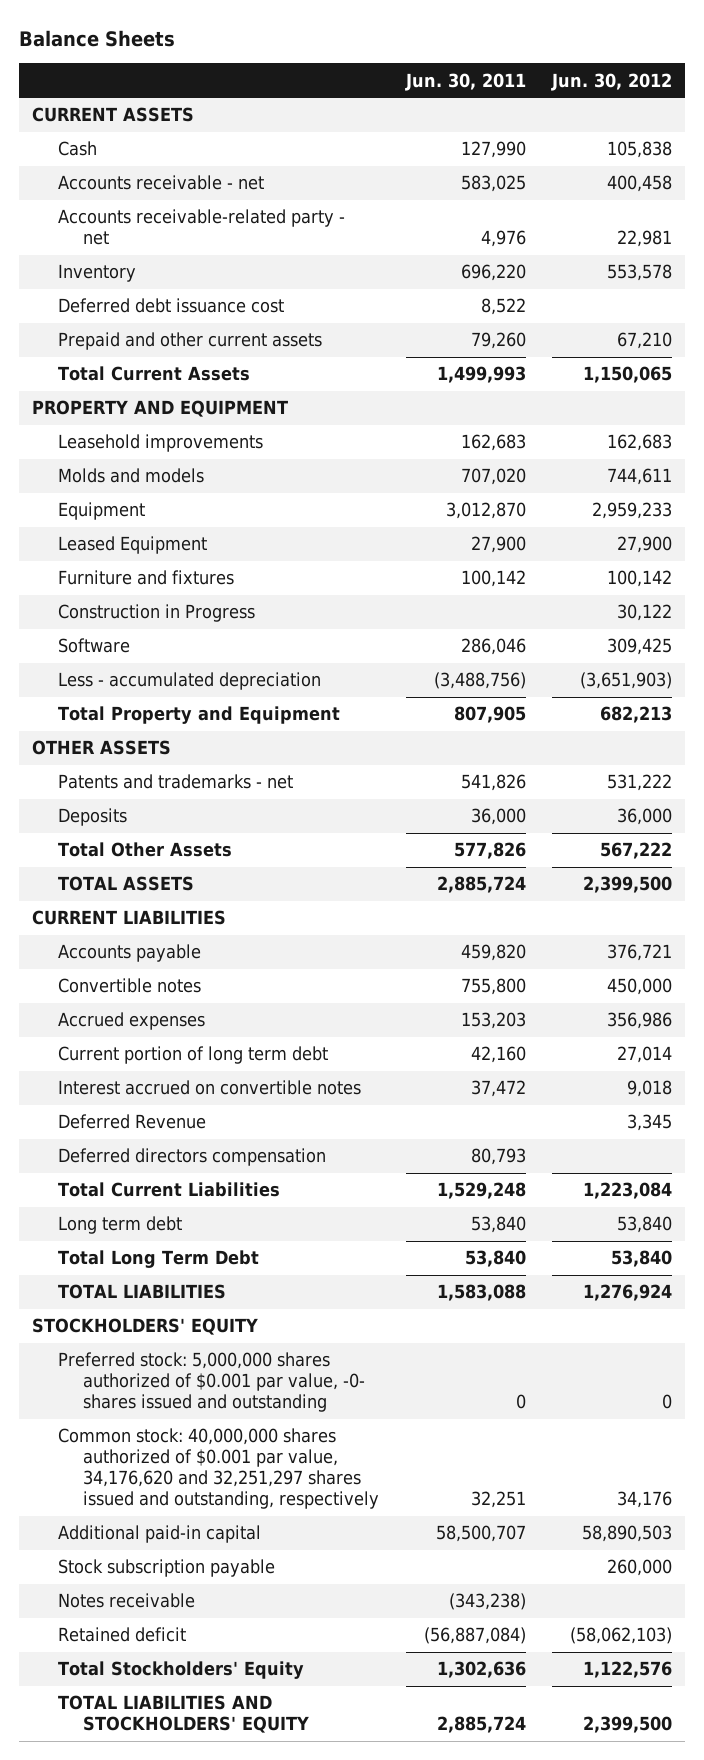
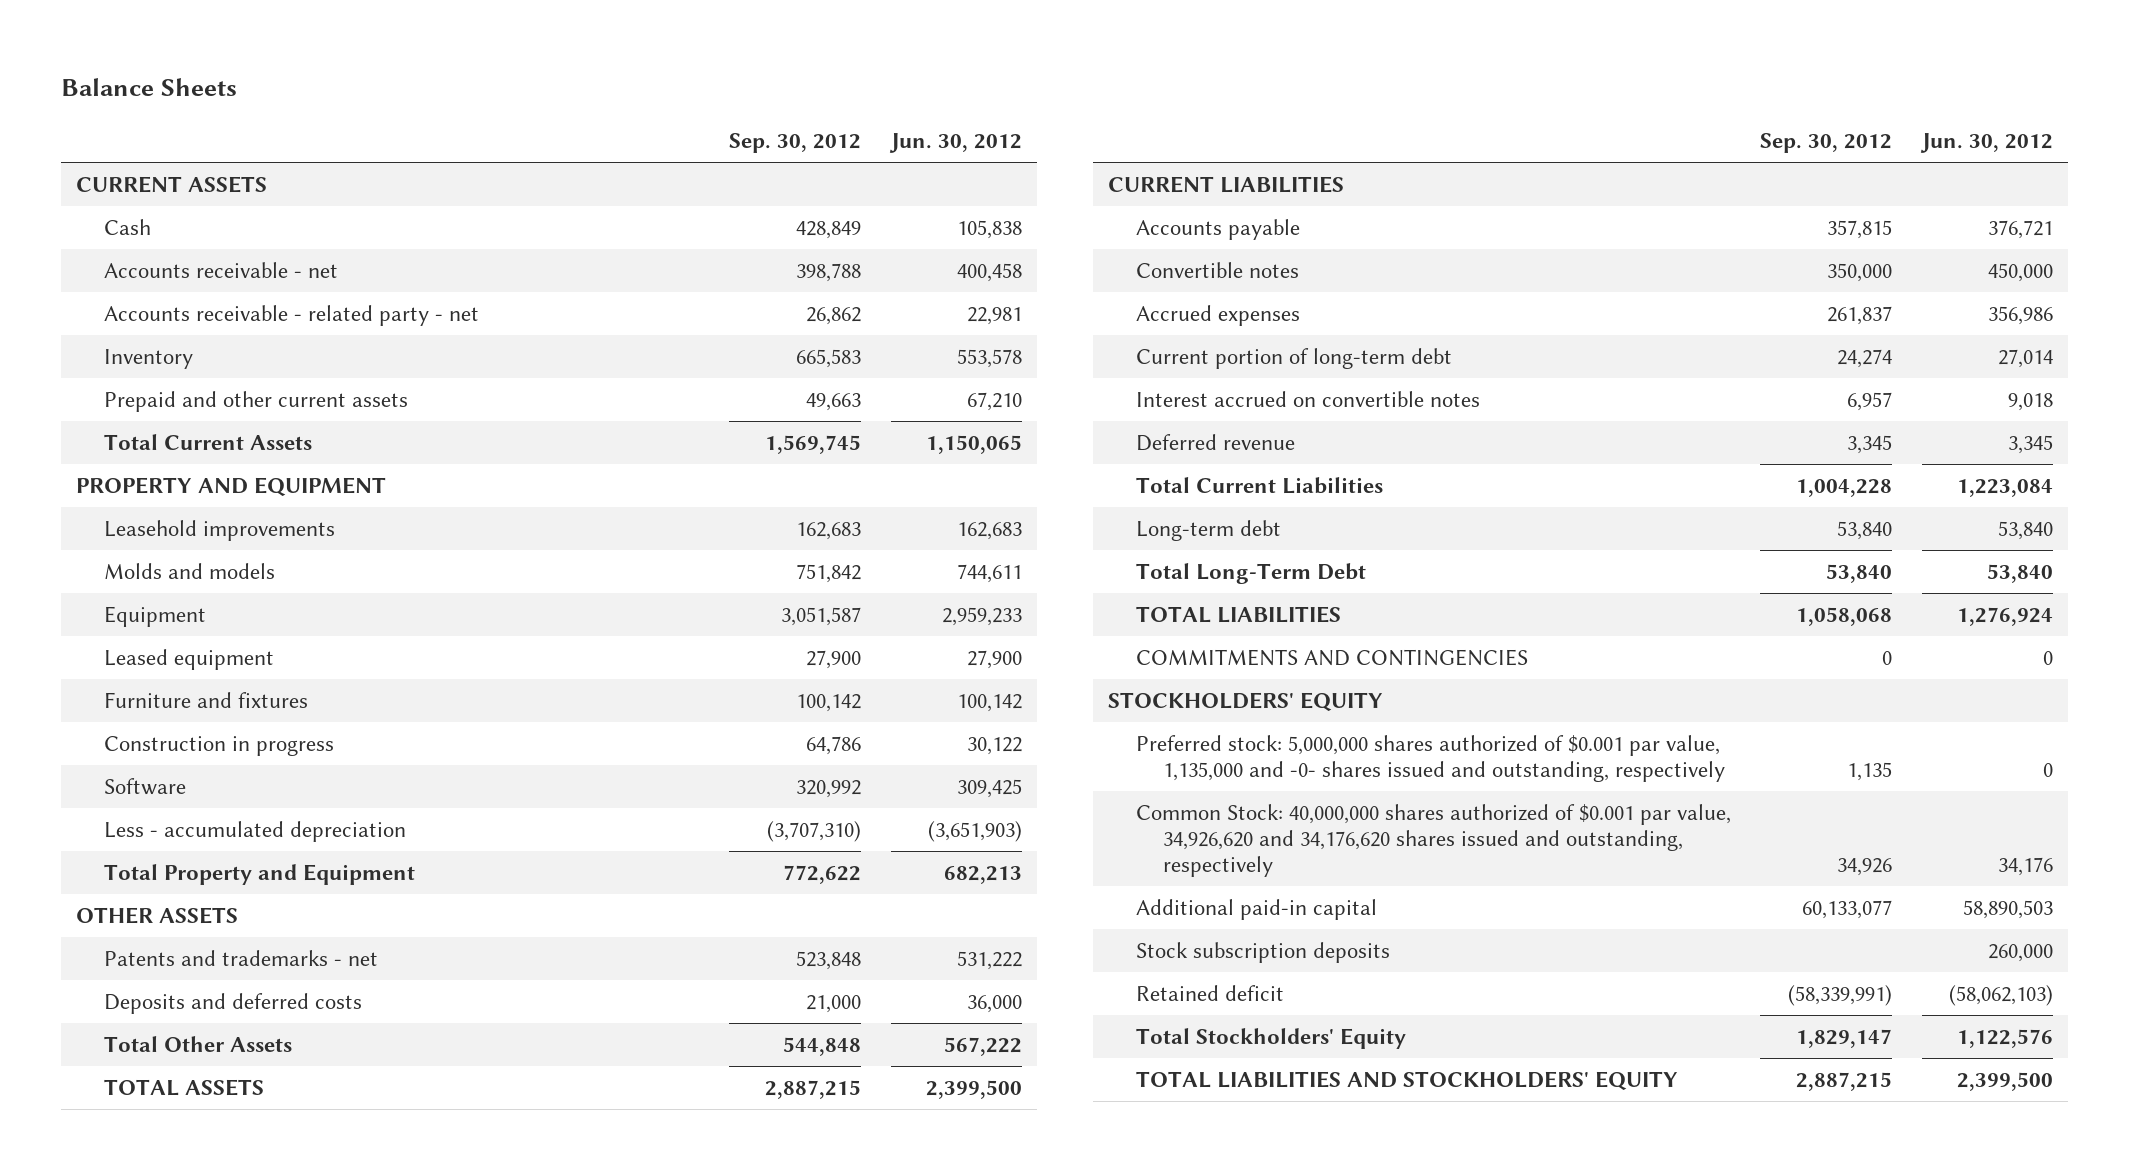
[404,72,526,91] Jun. 30, 2011 -> none
none -> [728,132,861,153] Sep. 30, 2012
[57,209,345,246] Accounts receivable-related party - net -> [103,305,479,327] Accounts receivable - related party - net
[57,298,284,314] Deferred debt issuance cost -> none
[57,536,207,555] Leased Equipment -> [103,649,274,671] Leased equipment
[57,604,255,623] Construction in Progress -> [103,736,334,757] Construction in progress
[57,808,127,827] Deposits -> [103,993,362,1015] Deposits and deferred costs
[57,1046,328,1065] Current portion of long term debt -> [1135,348,1452,370] Current portion of long-term debt
[57,1148,326,1167] Deferred directors compensation -> none
[57,1114,206,1130] Deferred Revenue -> [1135,434,1295,452] Deferred revenue
[57,1216,182,1235] Long term debt -> [1135,520,1281,542] Long-term debt
[57,1250,259,1269] Total Long Term Debt -> [1135,563,1366,585] Total Long-Term Debt
none -> [1135,649,1528,667] COMMITMENTS AND CONTINGENCIES
[57,1352,366,1413] Preferred stock: 5,000,000 shares authorized of $0.001 par value, -0- shares issued and outstanding -> [1135,735,1726,782] Preferred stock: 5,000,000 shares authorized of $0.001 par value, 1,135,000 and -0- shares issued and outstanding, respectively
[57,1428,380,1510] Common stock: 40,000,000 shares authorized of $0.001 par value, 34,176,620 and 32,251,297 shares issued and outstanding, respectively -> [1135,804,1731,877] Common Stock: 40,000,000 shares authorized of $0.001 par value, 34,926,620 and 34,176,620 shares issued and outstanding, respectively
[57,1593,195,1609] Notes receivable -> none
[57,1559,275,1578] Stock subscription payable -> [1135,942,1390,964] Stock subscription deposits

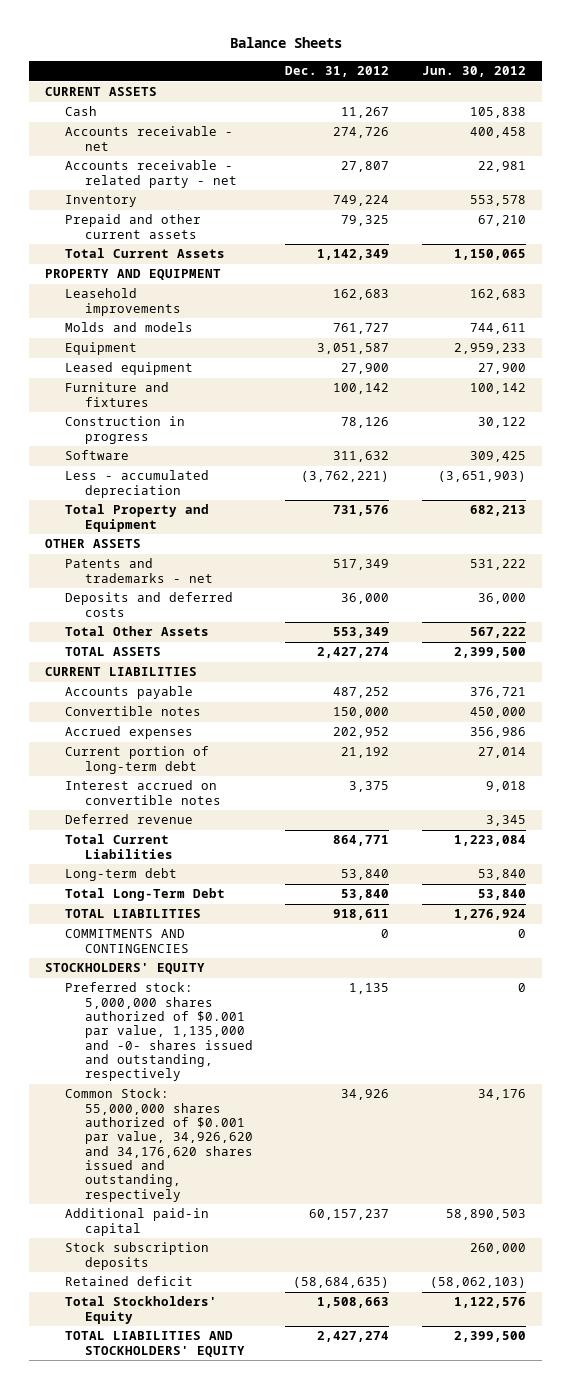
[728,132,861,153] Sep. 30, 2012 -> none
none -> [285,66,390,78] Dec. 31, 2012
[1135,804,1731,877] Common Stock: 40,000,000 shares authorized of $0.001 par value, 34,926,620 and 34,176,620 shares issued and outstanding, respectively -> [64,1088,253,1202] Common Stock: 55,000,000 shares authorized of $0.001 par value, 34,926,620 and 34,176,620 shares issued and outstanding, respectively

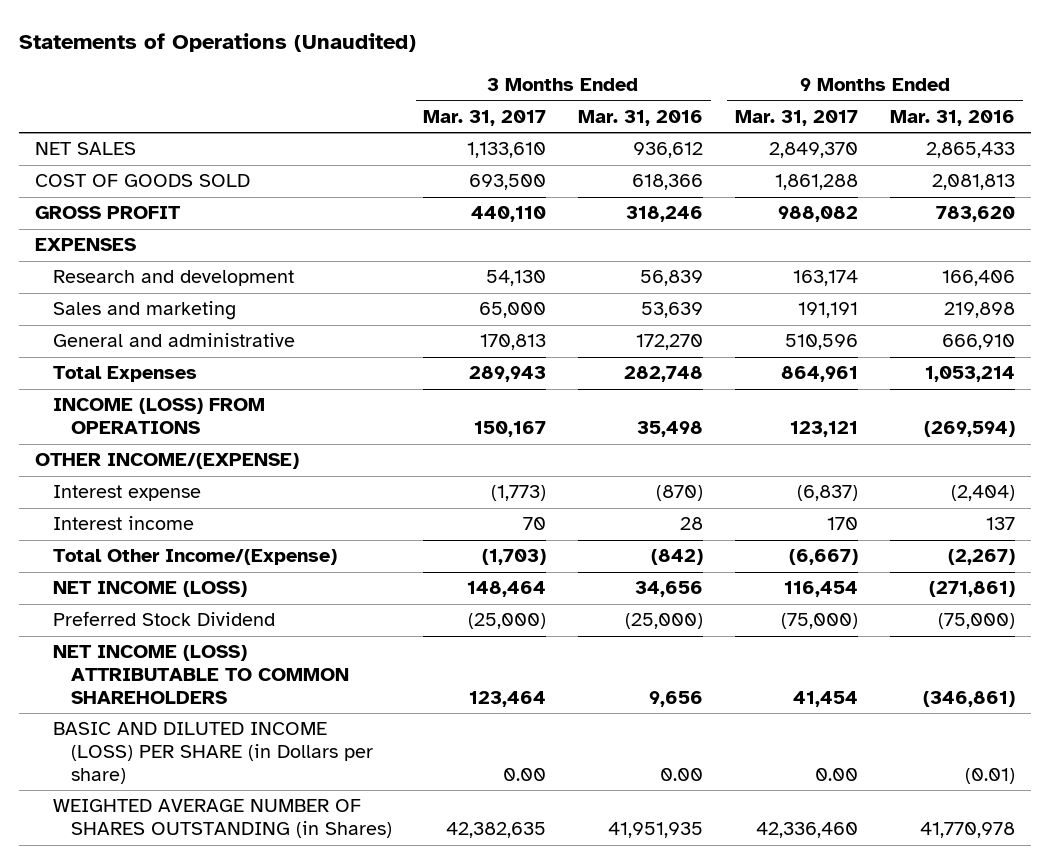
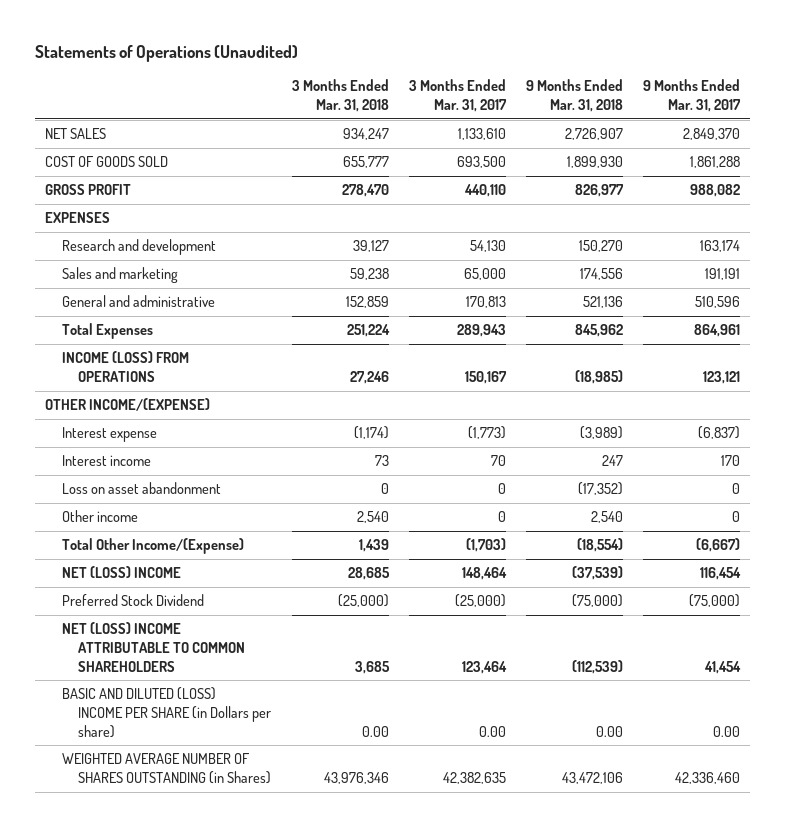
[578,109,704,126] Mar. 31, 2016 -> none
[890,109,1016,126] Mar. 31, 2016 -> none
none -> [291,79,389,113] 3 Months Ended Mar. 31, 2018
none -> [525,79,623,113] 9 Months Ended Mar. 31, 2018
none -> [61,482,221,495] Loss on asset abandonment
none -> [61,510,138,523] Other income
[53,581,248,598] NET INCOME (LOSS) -> [61,566,181,579] NET (LOSS) INCOME
[53,645,349,705] NET INCOME (LOSS) ATTRIBUTABLE TO COMMON SHAREHOLDERS -> [61,622,246,672] NET (LOSS) INCOME ATTRIBUTABLE TO COMMON SHAREHOLDERS
[53,722,373,785] BASIC AND DILUTED INCOME (LOSS) PER SHARE (in Dollars per share) -> [61,687,272,738] BASIC AND DILUTED (LOSS) INCOME PER SHARE (in Dollars per share)

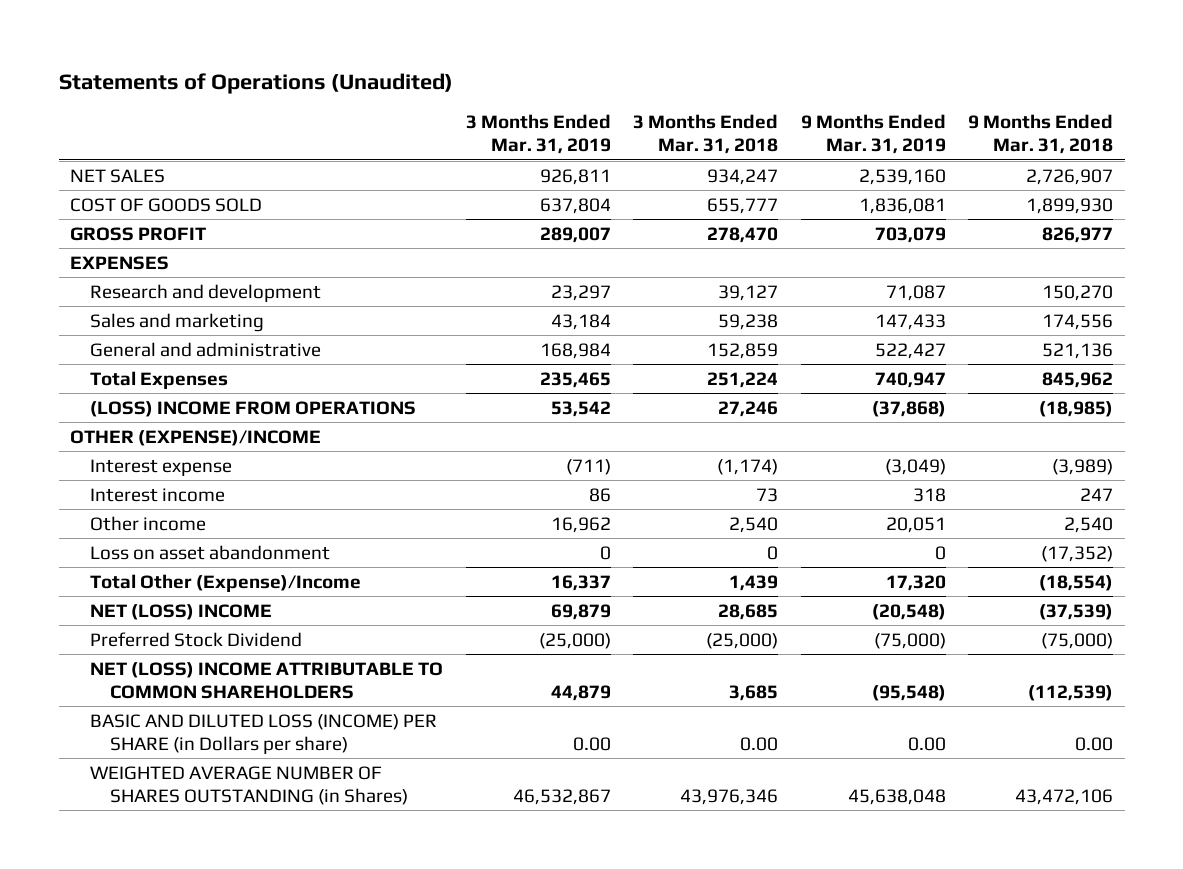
[408,79,507,113] 3 Months Ended Mar. 31, 2017 -> none
[642,79,741,113] 9 Months Ended Mar. 31, 2017 -> none
none -> [465,114,611,155] 3 Months Ended Mar. 31, 2019
none -> [800,114,946,155] 9 Months Ended Mar. 31, 2019
[61,351,189,383] INCOME (LOSS) FROM OPERATIONS -> [90,400,417,417] (LOSS) INCOME FROM OPERATIONS
[44,398,210,412] OTHER INCOME/(EXPENSE) -> [70,429,322,446] OTHER (EXPENSE)/INCOME
[61,482,221,495] Loss on asset abandonment -> [90,544,331,560] Loss on asset abandonment
[61,538,244,555] Total Other Income/(Expense) -> [90,573,362,592] Total Other (Expense)/Income
[61,687,272,738] BASIC AND DILUTED (LOSS) INCOME PER SHARE (in Dollars per share) -> [90,713,438,754] BASIC AND DILUTED LOSS (INCOME) PER SHARE (in Dollars per share)

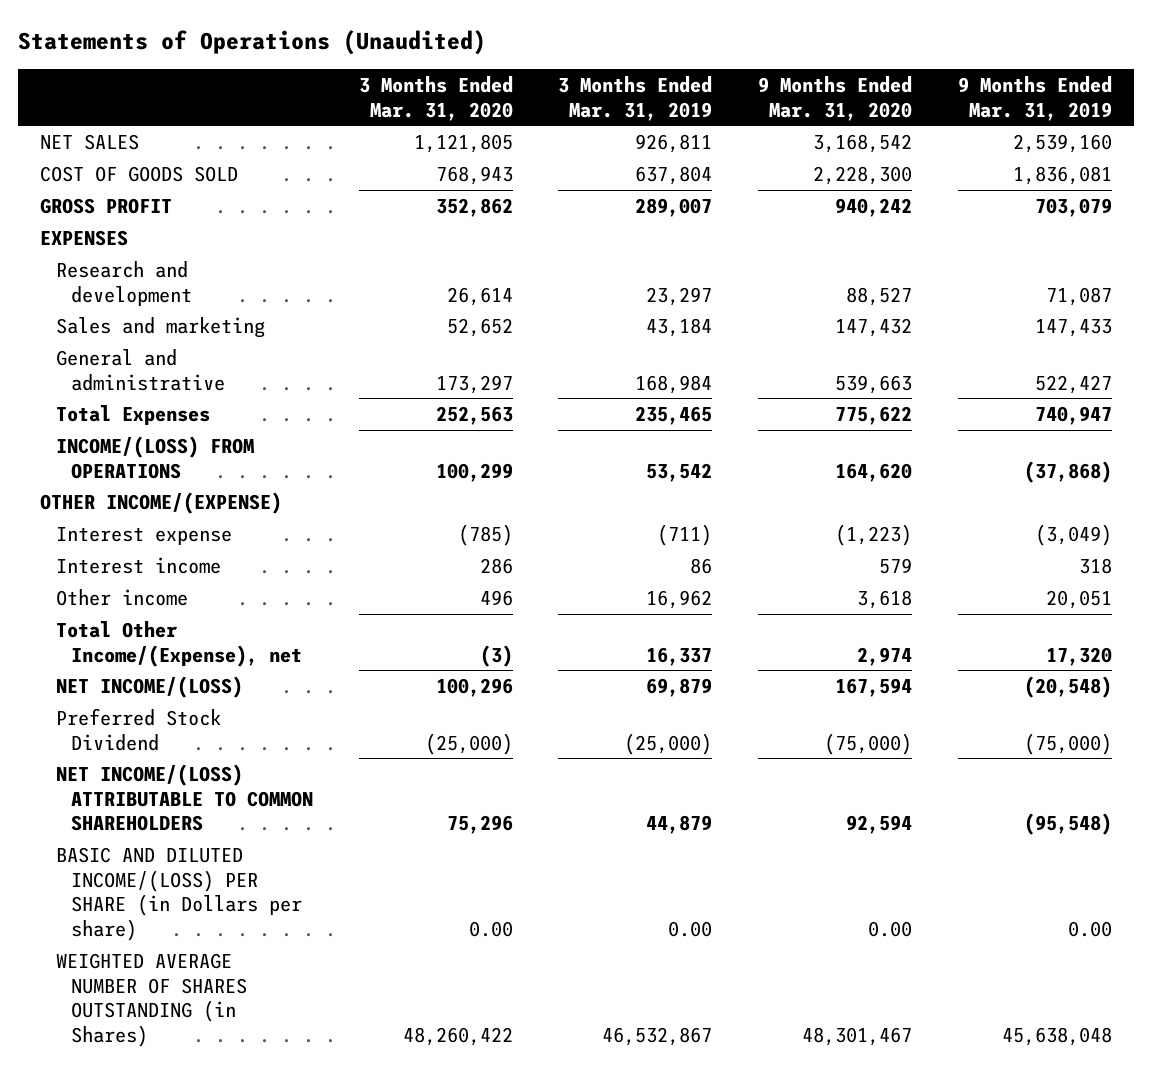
[633,114,779,155] 3 Months Ended Mar. 31, 2018 -> none
[968,114,1114,155] 9 Months Ended Mar. 31, 2018 -> none
none -> [358,75,513,121] 3 Months Ended Mar. 31, 2020
none -> [758,75,913,121] 9 Months Ended Mar. 31, 2020
[90,400,417,417] (LOSS) INCOME FROM OPERATIONS -> [55,435,254,479] INCOME/(LOSS) FROM OPERATIONS
[70,429,322,446] OTHER (EXPENSE)/INCOME -> [40,491,283,514] OTHER INCOME/(EXPENSE)
[90,544,331,560] Loss on asset abandonment -> none
[90,573,362,592] Total Other (Expense)/Income -> [55,620,303,667] Total Other Income/(Expense), net
[90,603,273,620] NET (LOSS) INCOME -> [55,675,243,698] NET INCOME/(LOSS)
[90,661,444,699] NET (LOSS) INCOME ATTRIBUTABLE TO COMMON SHAREHOLDERS -> [55,763,314,832] NET INCOME/(LOSS) ATTRIBUTABLE TO COMMON SHAREHOLDERS
[90,713,438,754] BASIC AND DILUTED LOSS (INCOME) PER SHARE (in Dollars per share) -> [55,846,303,942] BASIC AND DILUTED INCOME/(LOSS) PER SHARE (in Dollars per share)

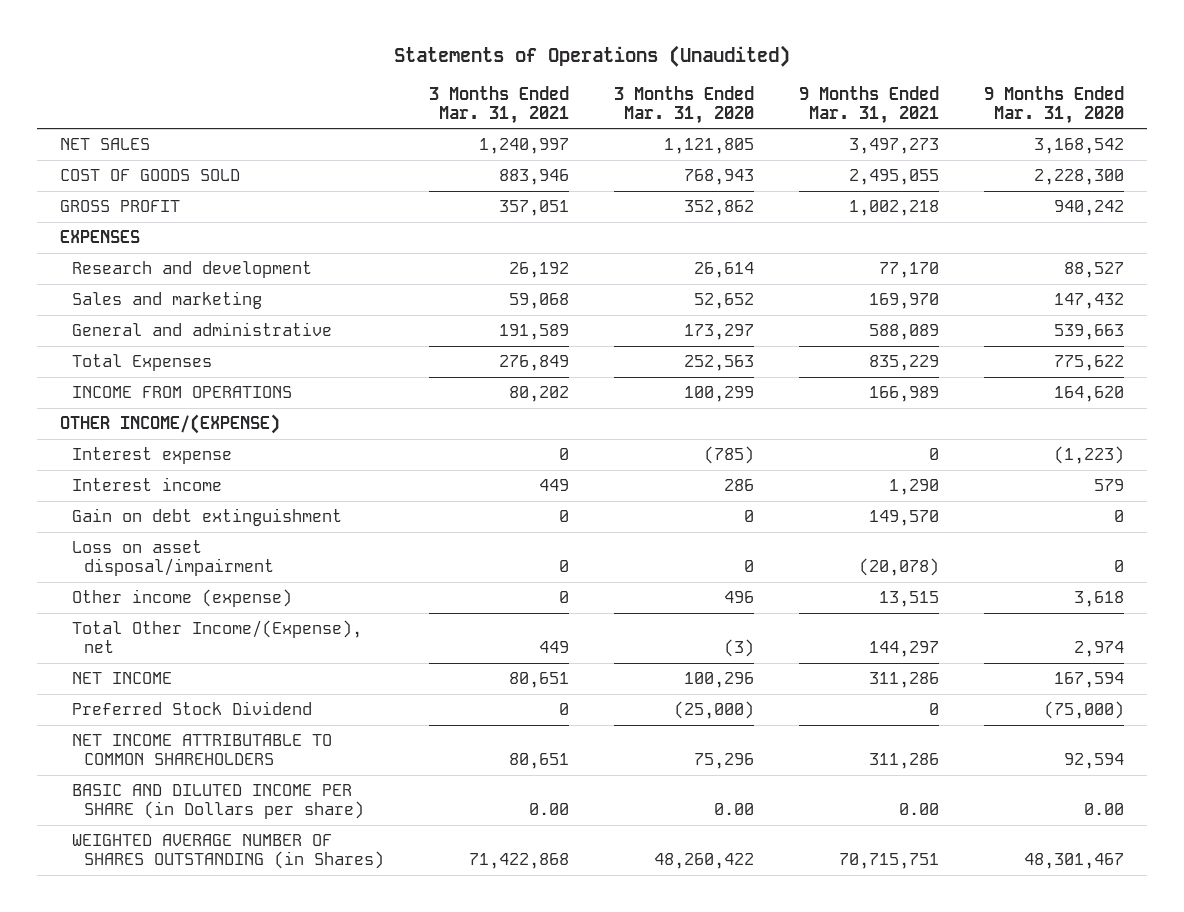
[558,75,713,121] 3 Months Ended Mar. 31, 2019 -> none
[957,75,1112,121] 9 Months Ended Mar. 31, 2019 -> none
none -> [429,85,570,124] 3 Months Ended Mar. 31, 2021
none -> [799,85,940,124] 9 Months Ended Mar. 31, 2021
[55,435,254,479] INCOME/(LOSS) FROM OPERATIONS -> [71,386,292,399] INCOME FROM OPERATIONS
none -> [71,508,342,527] Gain on debt extinguishment
none -> [71,540,275,577] Loss on asset disposal/impairment
[55,588,188,606] Other income -> [71,589,292,608] Other income (expense)
[55,675,243,698] NET INCOME/(LOSS) -> [71,672,172,685] NET INCOME
[55,763,314,832] NET INCOME/(LOSS) ATTRIBUTABLE TO COMMON SHAREHOLDERS -> [71,734,332,766] NET INCOME ATTRIBUTABLE TO COMMON SHAREHOLDERS
[55,846,303,942] BASIC AND DILUTED INCOME/(LOSS) PER SHARE (in Dollars per share) -> [71,784,365,820] BASIC AND DILUTED INCOME PER SHARE (in Dollars per share)

